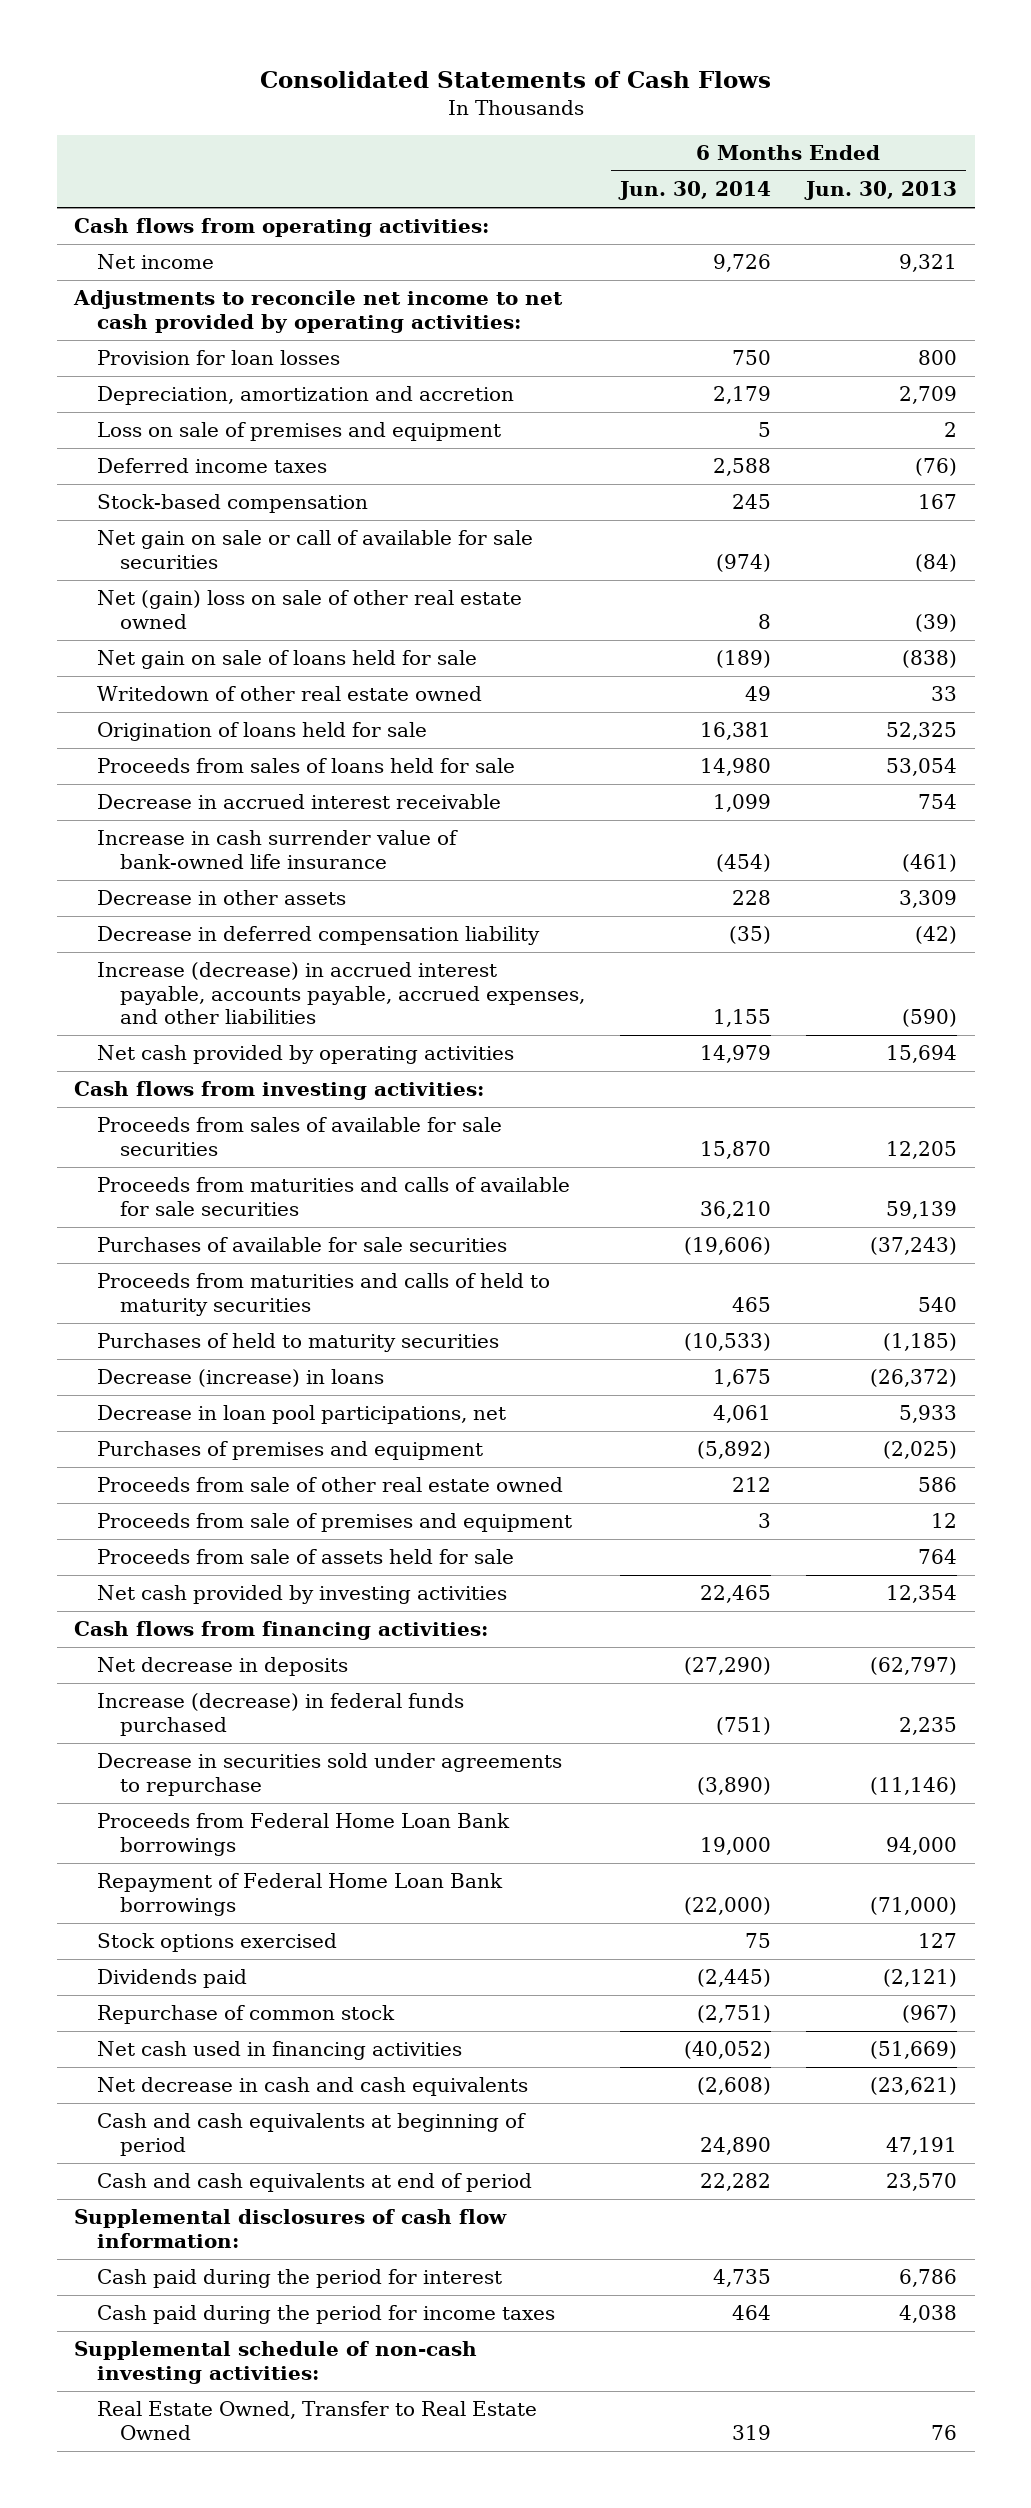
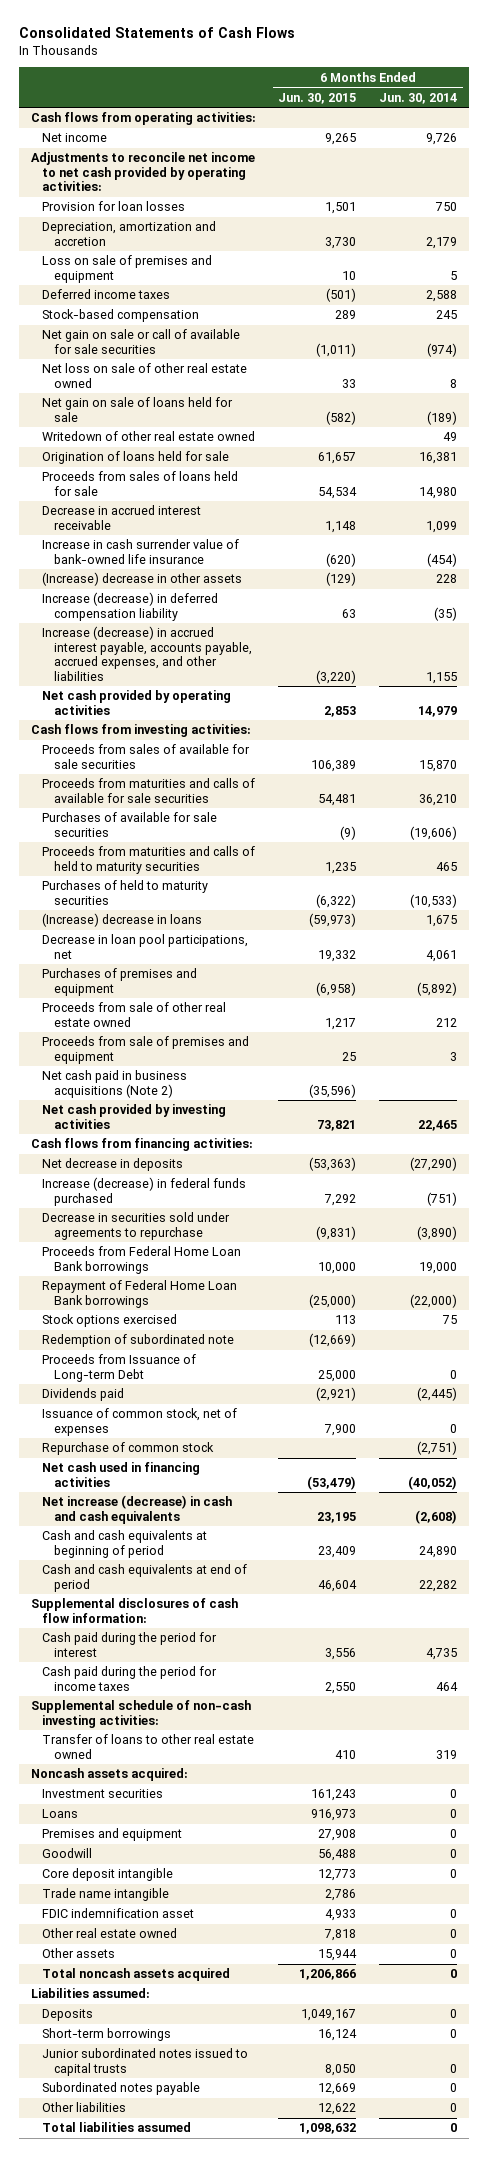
[803,181,957,201] Jun. 30, 2013 -> none
none -> [278,92,357,104] Jun. 30, 2015
[96,590,522,629] Net (gain) loss on sale of other real estate owned -> [42,363,248,388] Net loss on sale of other real estate owned
[96,890,346,906] Decrease in other assets -> [42,572,243,587] (Increase) decrease in other assets
[96,926,540,946] Decrease in deferred compensation liability -> [42,592,219,621] Increase (decrease) in deferred compensation liability
[96,1369,384,1388] Decrease (increase) in loans -> [42,913,203,928] (Increase) decrease in loans
[96,1549,514,1565] Proceeds from sale of assets held for sale -> none
none -> [42,1070,188,1098] Net cash paid in business acquisitions (Note 2)
none -> [42,1334,235,1348] Redemption of subordinated note
none -> [42,1354,197,1382] Proceeds from Issuance of Long-term Debt
none -> [42,1408,238,1436] Issuance of common stock, net of expenses
[96,2077,528,2097] Net decrease in cash and cash equivalents -> [42,1495,233,1524] Net increase (decrease) in cash and cash equivalents
[96,2401,537,2440] Real Estate Owned, Transfer to Real Estate Owned -> [42,1734,255,1759] Transfer of loans to other real estate owned
none -> [30,1768,188,1782] Noncash assets acquired:
none -> [42,1789,164,1799] Investment securities
none -> [42,1809,79,1819] Loans
none -> [42,1828,183,1842] Premises and equipment
none -> [42,1848,93,1859] Goodwill
none -> [42,1868,174,1882] Core deposit intangible
none -> [42,1888,170,1902] Trade name intangible
none -> [42,1908,195,1919] FDIC indemnification asset
none -> [42,1928,178,1939] Other real estate owned
none -> [42,1948,116,1959] Other assets
none -> [42,1968,231,1982] Total noncash assets acquired
none -> [30,1988,150,1999] Liabilities assumed:
none -> [42,2009,94,2022] Deposits
none -> [42,2028,172,2042] Short-term borrowings
none -> [42,2048,249,2076] Junior subordinated notes issued to capital trusts
none -> [42,2082,201,2096] Subordinated notes payable
none -> [42,2102,127,2113] Other liabilities
none -> [42,2122,192,2133] Total liabilities assumed

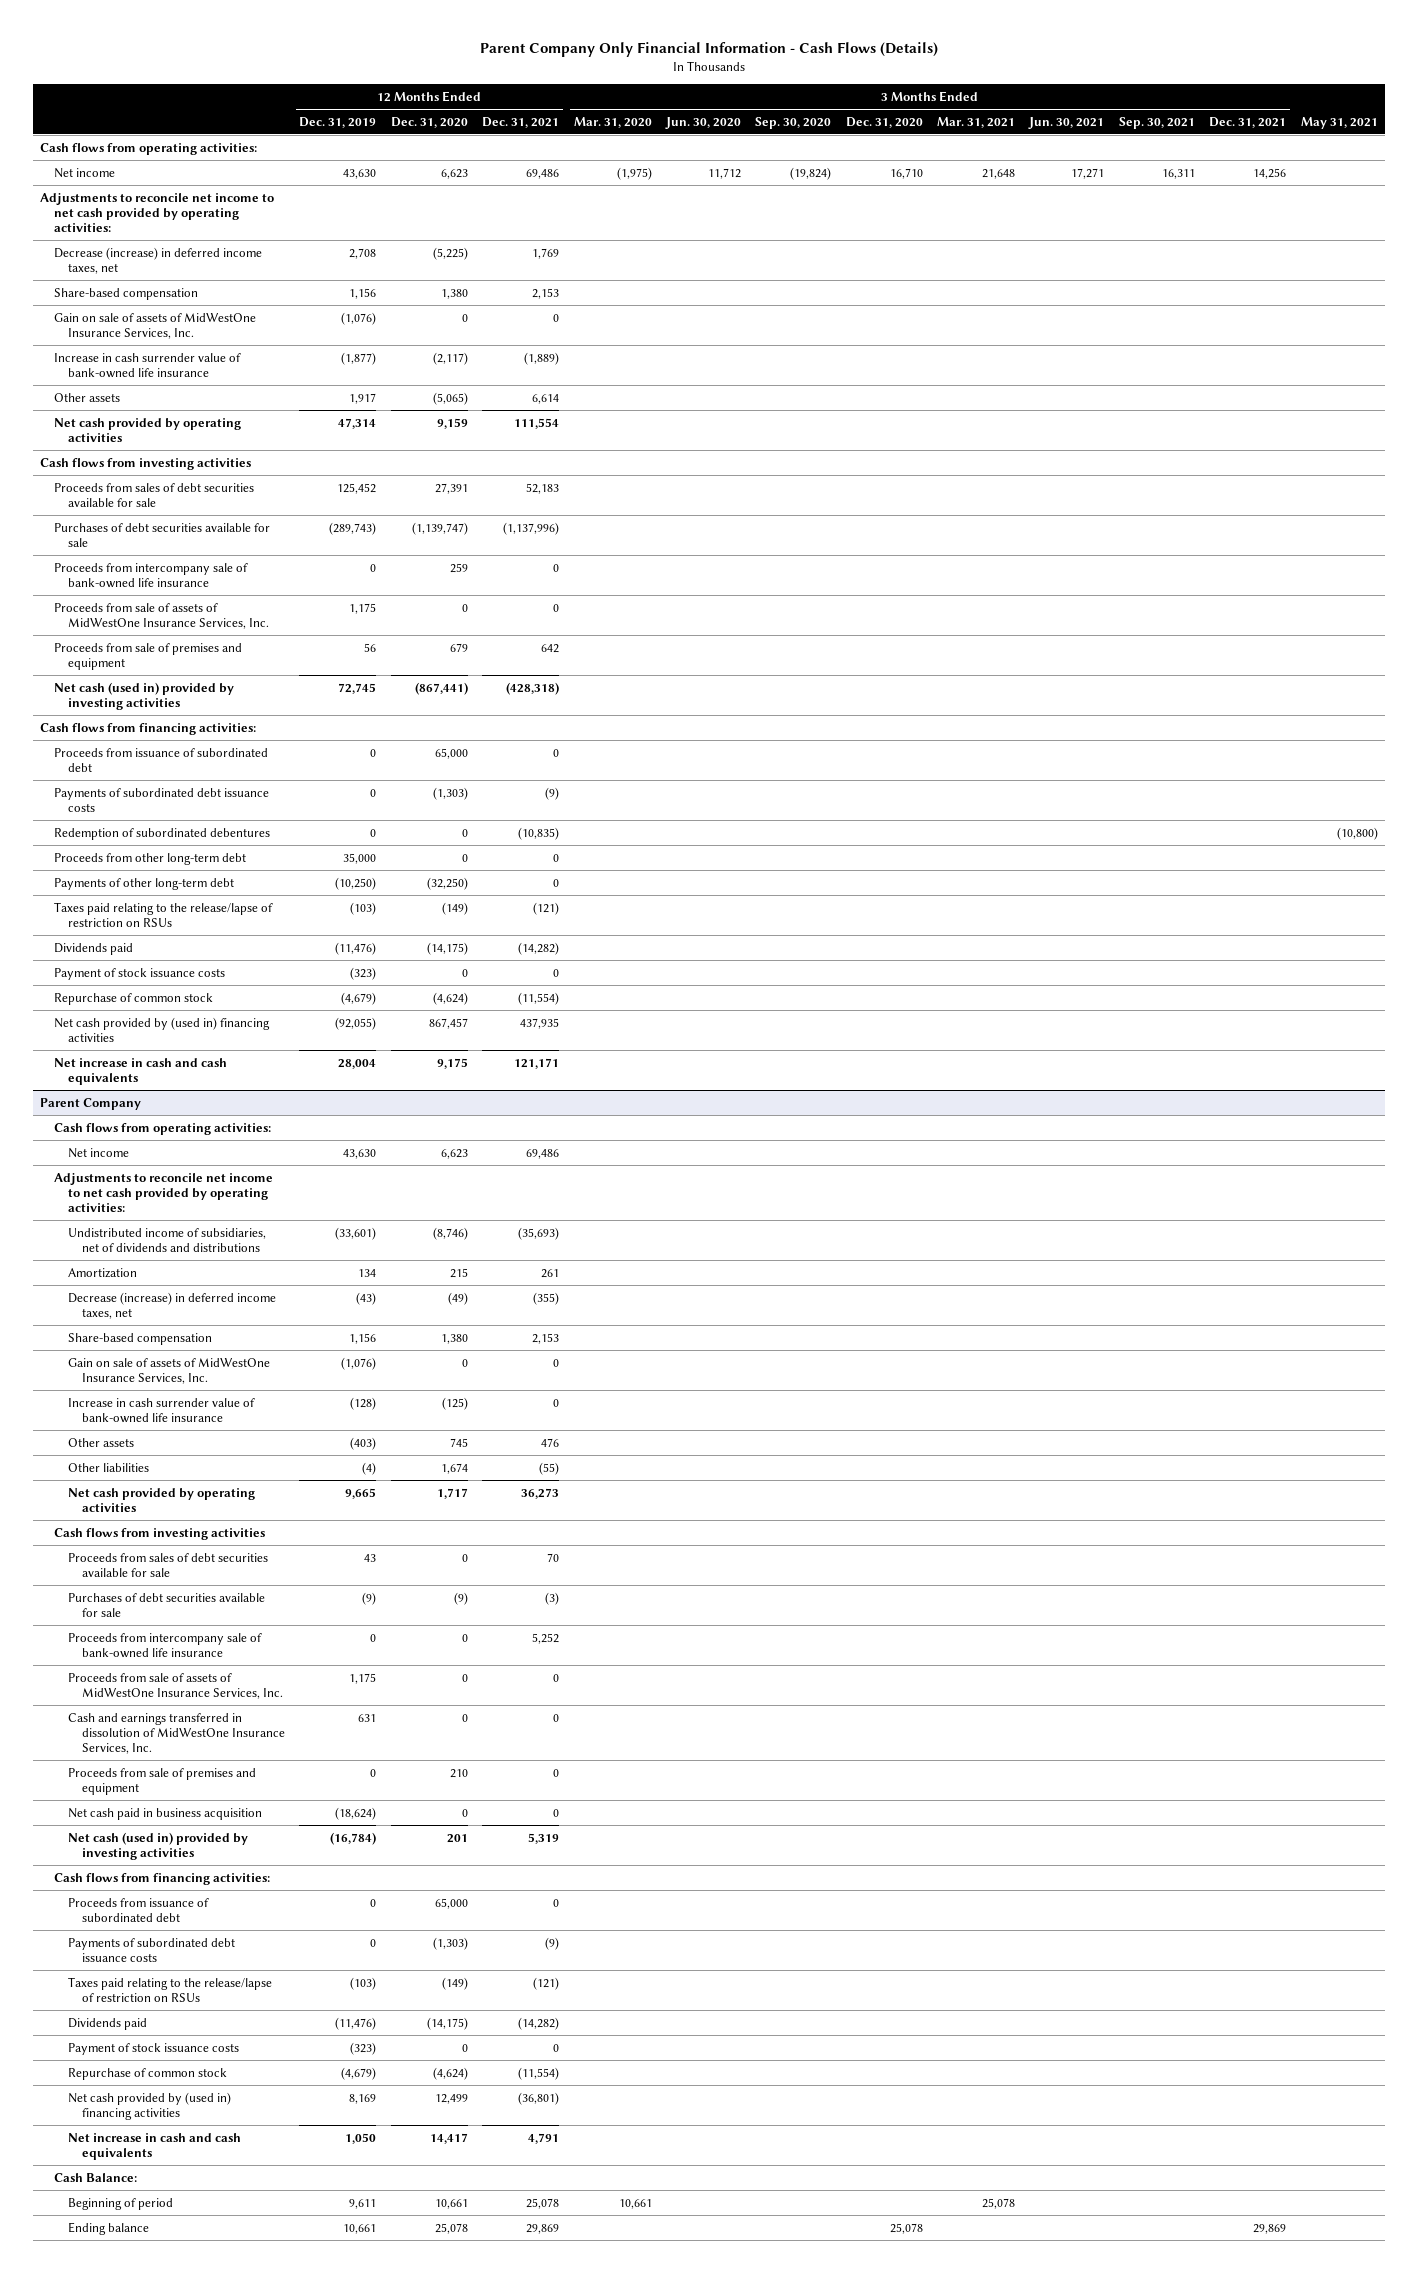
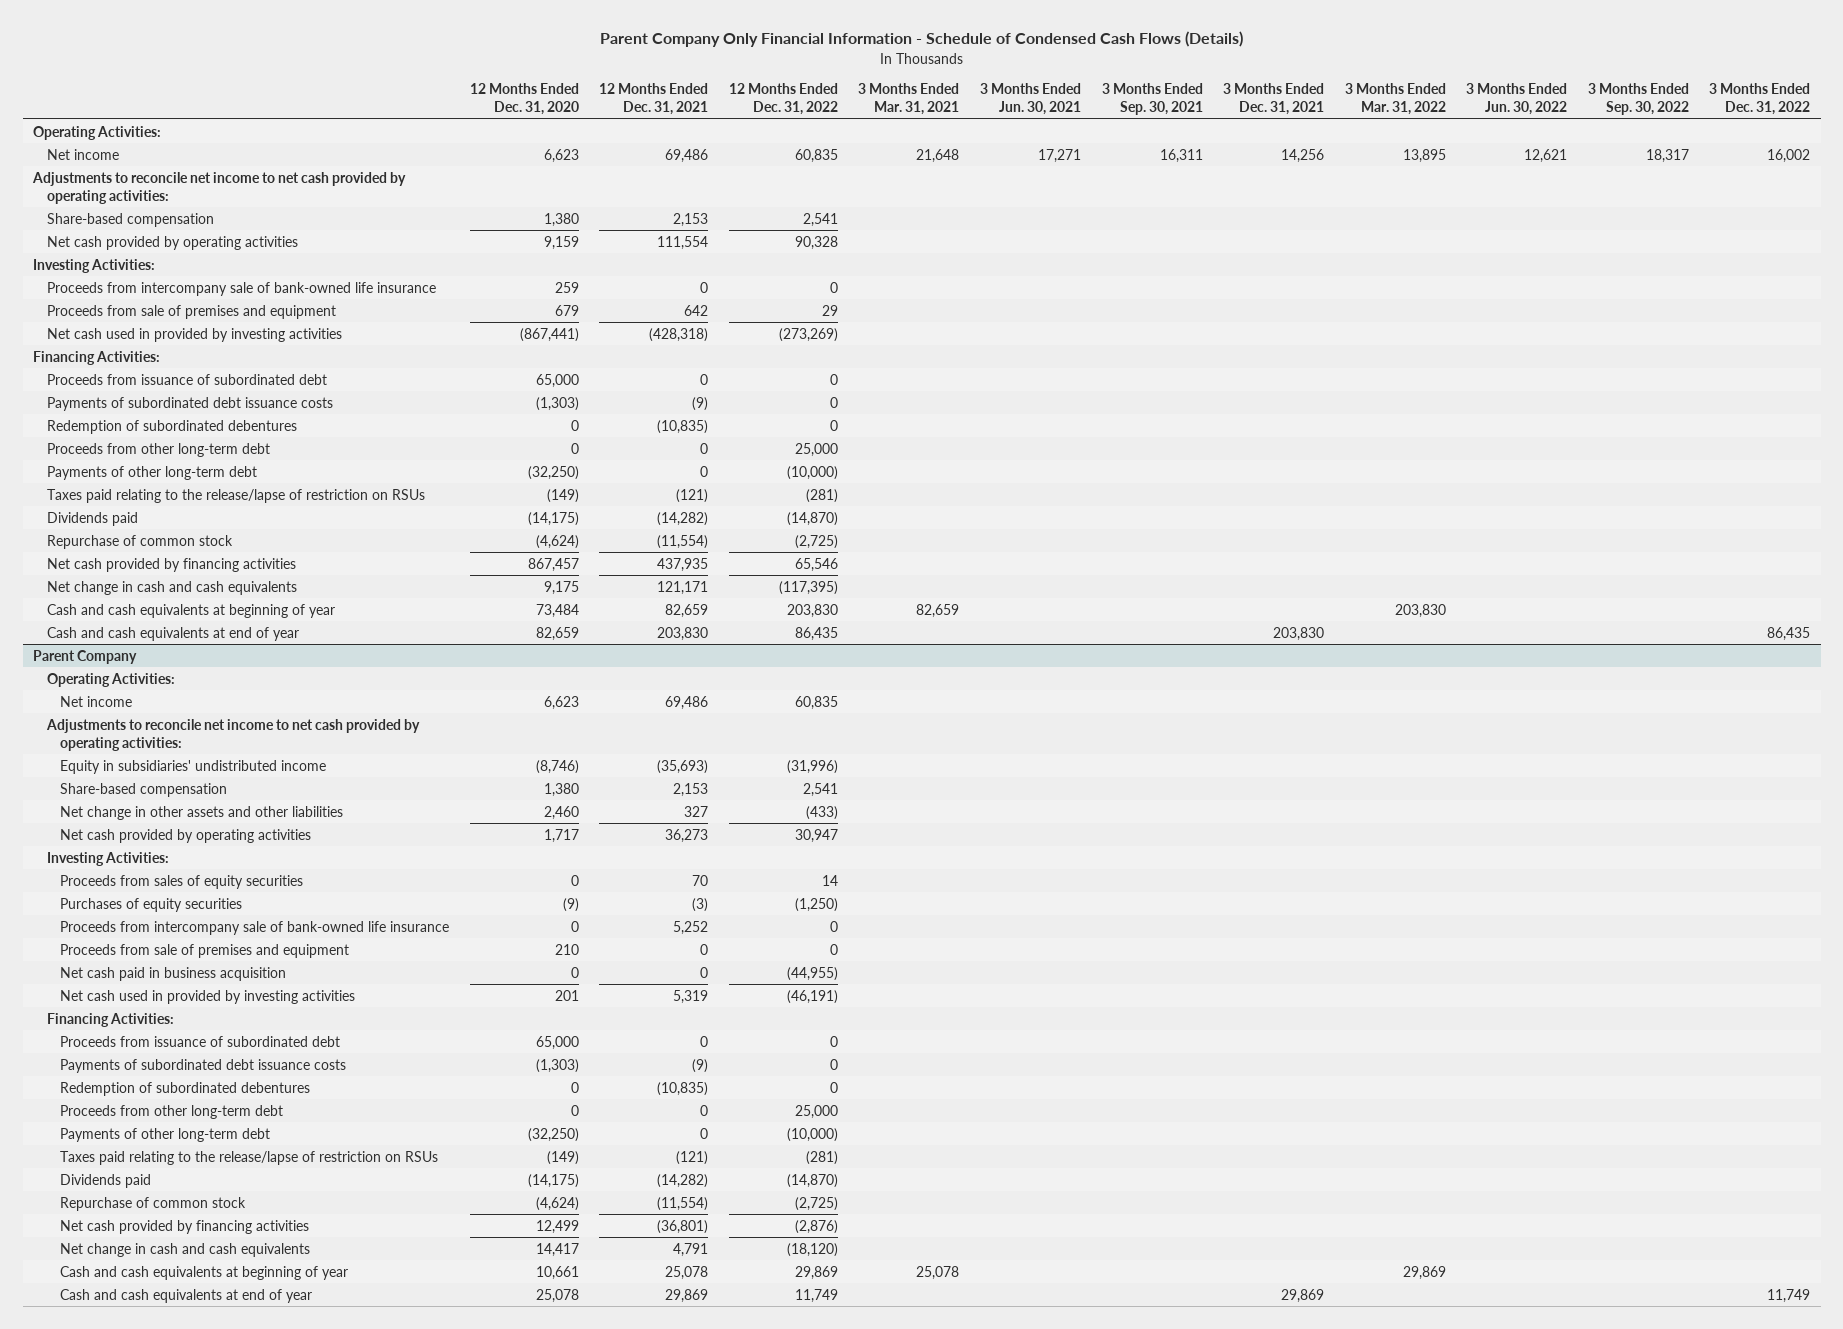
[479,42,938,58] Parent Company Only Financial Information - Cash Flows (Details) -> [599,31,1243,48] Parent Company Only Financial Information - Schedule of Condensed Cash Flows (Details)
[299,116,377,128] Dec. 31, 2019 -> none
[573,116,652,128] Mar. 31, 2020 -> none
[664,116,741,129] Jun. 30, 2020 -> none
[755,116,832,129] Sep. 30, 2020 -> none
[845,116,923,128] Dec. 31, 2020 -> none
[1300,116,1378,129] May 31, 2021 -> none
none -> [728,83,838,116] 12 Months Ended Dec. 31, 2022
none -> [1344,83,1446,116] 3 Months Ended Mar. 31, 2022
none -> [1466,83,1568,116] 3 Months Ended Jun. 30, 2022
none -> [1587,83,1689,116] 3 Months Ended Sep. 30, 2022
none -> [1709,83,1811,116] 3 Months Ended Dec. 31, 2022
[40,142,258,155] Cash flows from operating activities: -> [32,125,161,140] Operating Activities:
[54,246,263,274] Decrease (increase) in deferred income taxes, net -> none
[54,312,257,339] Gain on sale of assets of MidWestOne Insurance Services, Inc. -> none
[54,352,242,378] Increase in cash surrender value of bank-owned life insurance -> none
[54,392,121,402] Other assets -> none
[54,482,255,507] Proceeds from sales of debt securities available for sale -> none
[54,522,271,547] Purchases of debt securities available for sale -> none
[40,457,252,470] Cash flows from investing activities -> [32,258,155,273] Investing Activities:
[54,602,270,629] Proceeds from sale of assets of MidWestOne Insurance Services, Inc. -> none
[54,681,235,710] Net cash (used in) provided by investing activities -> [46,327,342,342] Net cash used in provided by investing activities
[40,722,257,735] Cash flows from financing activities: -> [32,350,160,365] Financing Activities:
[54,967,226,980] Payment of stock issuance costs -> none
[54,1016,271,1042] Net cash provided by (used in) financing activities -> [46,557,296,572] Net cash provided by financing activities
[54,1057,228,1085] Net increase in cash and cash equivalents -> [46,580,297,595] Net change in cash and cash equivalents
none -> [46,603,335,618] Cash and cash equivalents at beginning of year
none -> [46,626,299,641] Cash and cash equivalents at end of year
[54,1122,272,1135] Cash flows from operating activities: -> [46,672,175,687] Operating Activities:
[68,1267,138,1278] Amortization -> none
[68,1291,277,1319] Decrease (increase) in deferred income taxes, net -> none
[68,1227,267,1252] Undistributed income of subsidiaries, net of dividends and distributions -> [60,759,327,774] Equity in subsidiaries' undistributed income
[68,1357,271,1384] Gain on sale of assets of MidWestOne Insurance Services, Inc. -> none
[68,1397,256,1423] Increase in cash surrender value of bank-owned life insurance -> none
[68,1437,135,1447] Other assets -> none
[68,1462,150,1472] Other liabilities -> none
none -> [60,805,344,820] Net change in other assets and other liabilities
[68,1592,266,1617] Purchases of debt securities available for sale -> none
[54,1527,266,1540] Cash flows from investing activities -> [46,851,169,866] Investing Activities:
[68,1552,269,1577] Proceeds from sales of debt securities available for sale -> [60,874,304,889] Proceeds from sales of equity securities
none -> [60,897,243,912] Purchases of equity securities
[68,1672,284,1699] Proceeds from sale of assets of MidWestOne Insurance Services, Inc. -> none
[68,1712,286,1755] Cash and earnings transferred in dissolution of MidWestOne Insurance Services, Inc. -> none
[68,1831,249,1860] Net cash (used in) provided by investing activities -> [60,989,356,1004] Net cash used in provided by investing activities
[54,1872,271,1885] Cash flows from financing activities: -> [46,1012,174,1027] Financing Activities:
none -> [60,1081,311,1096] Redemption of subordinated debentures
none -> [60,1104,284,1119] Proceeds from other long-term debt
none -> [60,1127,271,1142] Payments of other long-term debt
[68,2042,240,2055] Payment of stock issuance costs -> none
[54,2172,138,2182] Cash Balance: -> none
[68,2091,232,2120] Net cash provided by (used in) financing activities -> [60,1219,310,1234] Net cash provided by financing activities
[68,2132,242,2160] Net increase in cash and cash equivalents -> [60,1242,311,1257] Net change in cash and cash equivalents
[68,2197,174,2210] Beginning of period -> [60,1265,349,1280] Cash and cash equivalents at beginning of year
[68,2221,150,2235] Ending balance -> [60,1288,313,1303] Cash and cash equivalents at end of year

